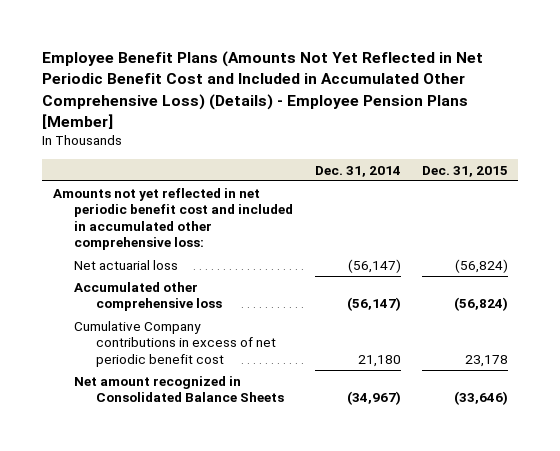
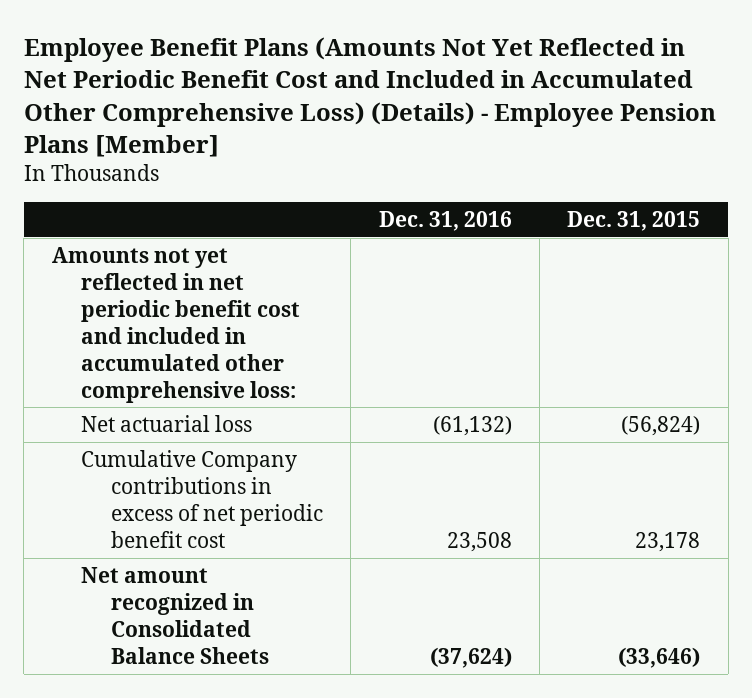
[314,165,401,177] Dec. 31, 2014 -> none
none -> [378,210,512,231] Dec. 31, 2016
[74,281,223,312] Accumulated other comprehensive loss -> none

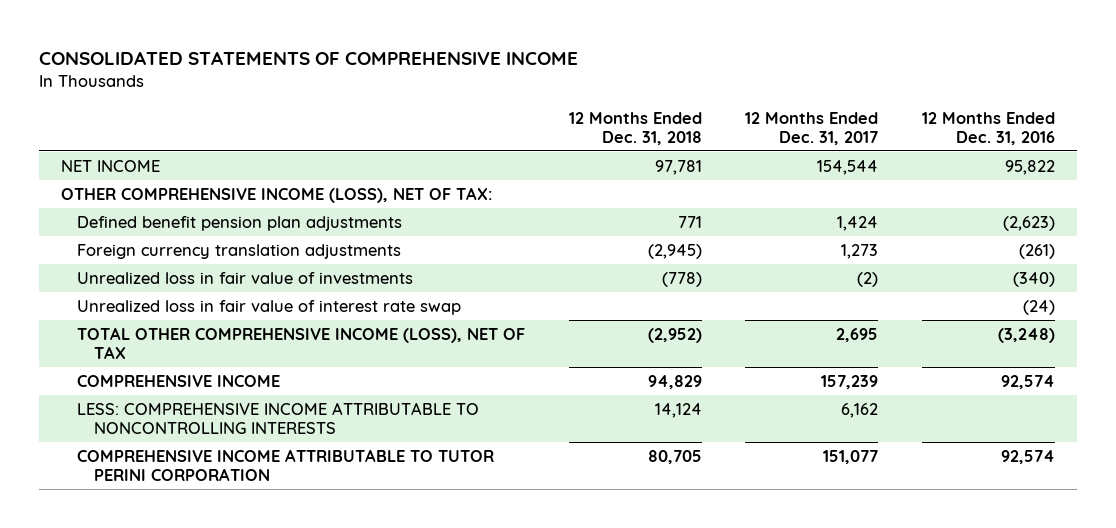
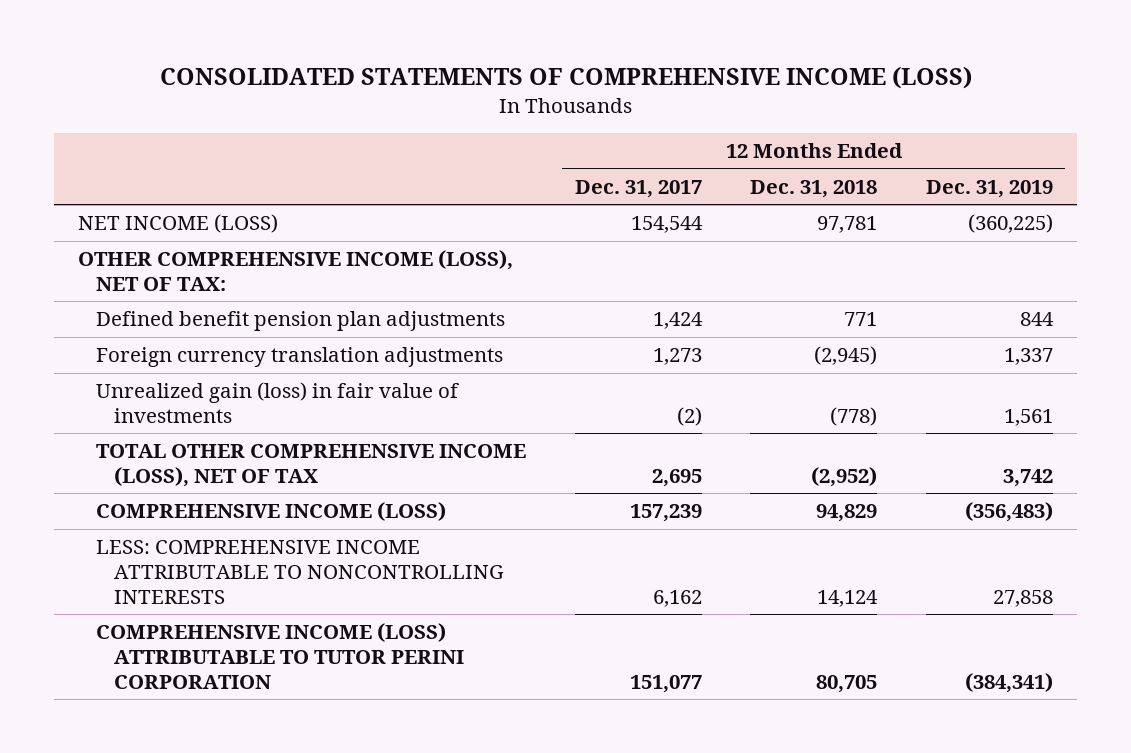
[39,50,579,65] CONSOLIDATED STATEMENTS OF COMPREHENSIVE INCOME -> [159,66,972,90] CONSOLIDATED STATEMENTS OF COMPREHENSIVE INCOME (LOSS)
[922,111,1056,145] 12 Months Ended Dec. 31, 2016 -> none
none -> [925,179,1053,198] Dec. 31, 2019
[61,159,161,172] NET INCOME -> [78,214,279,234] NET INCOME (LOSS)
[77,299,462,315] Unrealized loss in fair value of interest rate swap -> none
[77,271,414,284] Unrealized loss in fair value of investments -> [95,382,459,423] Unrealized gain (loss) in fair value of investments
[77,374,281,387] COMPREHENSIVE INCOME -> [95,502,446,522] COMPREHENSIVE INCOME (LOSS)
[77,448,495,482] COMPREHENSIVE INCOME ATTRIBUTABLE TO TUTOR PERINI CORPORATION -> [95,623,464,689] COMPREHENSIVE INCOME (LOSS) ATTRIBUTABLE TO TUTOR PERINI CORPORATION

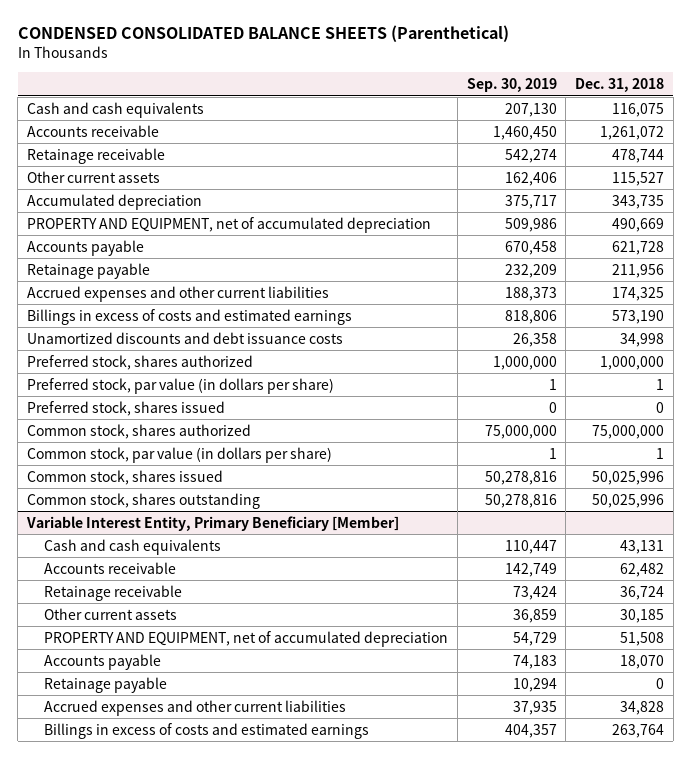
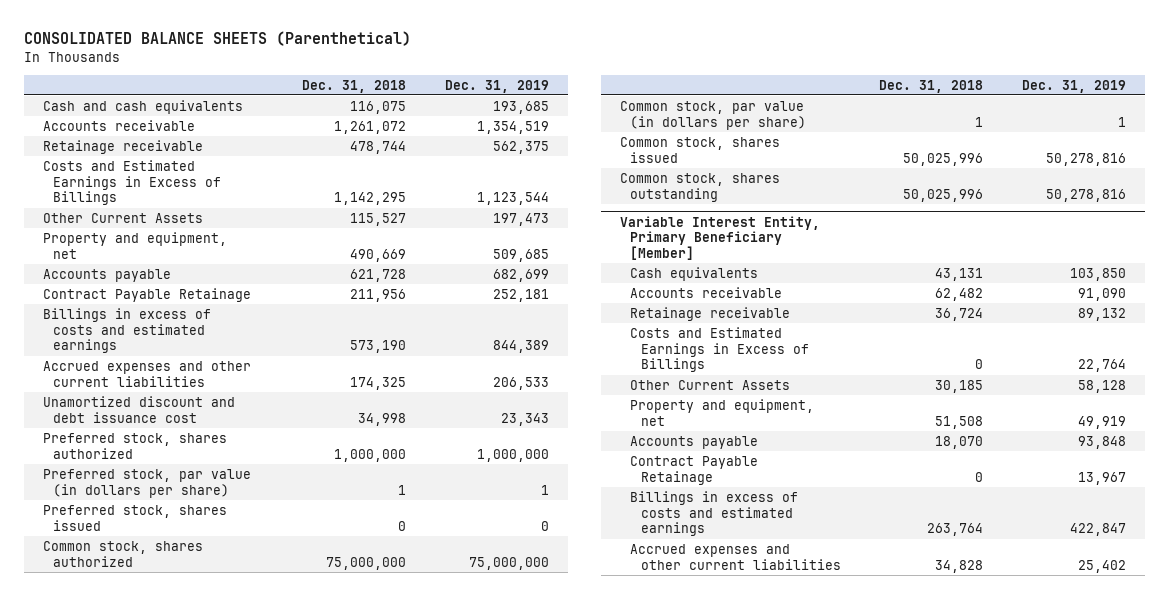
[17,25,509,43] CONDENSED CONSOLIDATED BALANCE SHEETS (Parenthetical) -> [23,31,411,47] CONSOLIDATED BALANCE SHEETS (Parenthetical)
[466,78,557,93] Sep. 30, 2019 -> none
none -> [445,79,550,93] Dec. 31, 2019
[26,193,202,210] Accumulated depreciation -> none
none -> [43,159,222,206] Costs and Estimated Earnings in Excess of Billings
[26,170,160,183] Other current assets -> [43,212,204,223] Other Current Assets
[26,216,431,233] PROPERTY AND EQUIPMENT, net of accumulated depreciation -> [43,231,228,259] Property and equipment, net
[26,262,150,279] Retainage payable -> [43,287,252,302] Contract Payable Retainage
[26,285,329,302] Accrued expenses and other current liabilities -> [43,360,252,387] Accrued expenses and other current liabilities
[26,331,343,344] Unamortized discounts and debt issuance costs -> [43,395,236,423] Unamortized discount and debt issuance cost
[44,538,222,555] Cash and cash equivalents -> [630,266,759,281] Cash equivalents
none -> [630,326,809,373] Costs and Estimated Earnings in Excess of Billings
[44,607,178,620] Other current assets -> [630,379,791,390] Other Current Assets
[44,630,449,647] PROPERTY AND EQUIPMENT, net of accumulated depreciation -> [630,398,815,426] Property and equipment, net
[44,676,168,693] Retainage payable -> [630,455,759,485] Contract Payable Retainage
[44,699,347,716] Accrued expenses and other current liabilities -> [630,543,841,570] Accrued expenses and other current liabilities

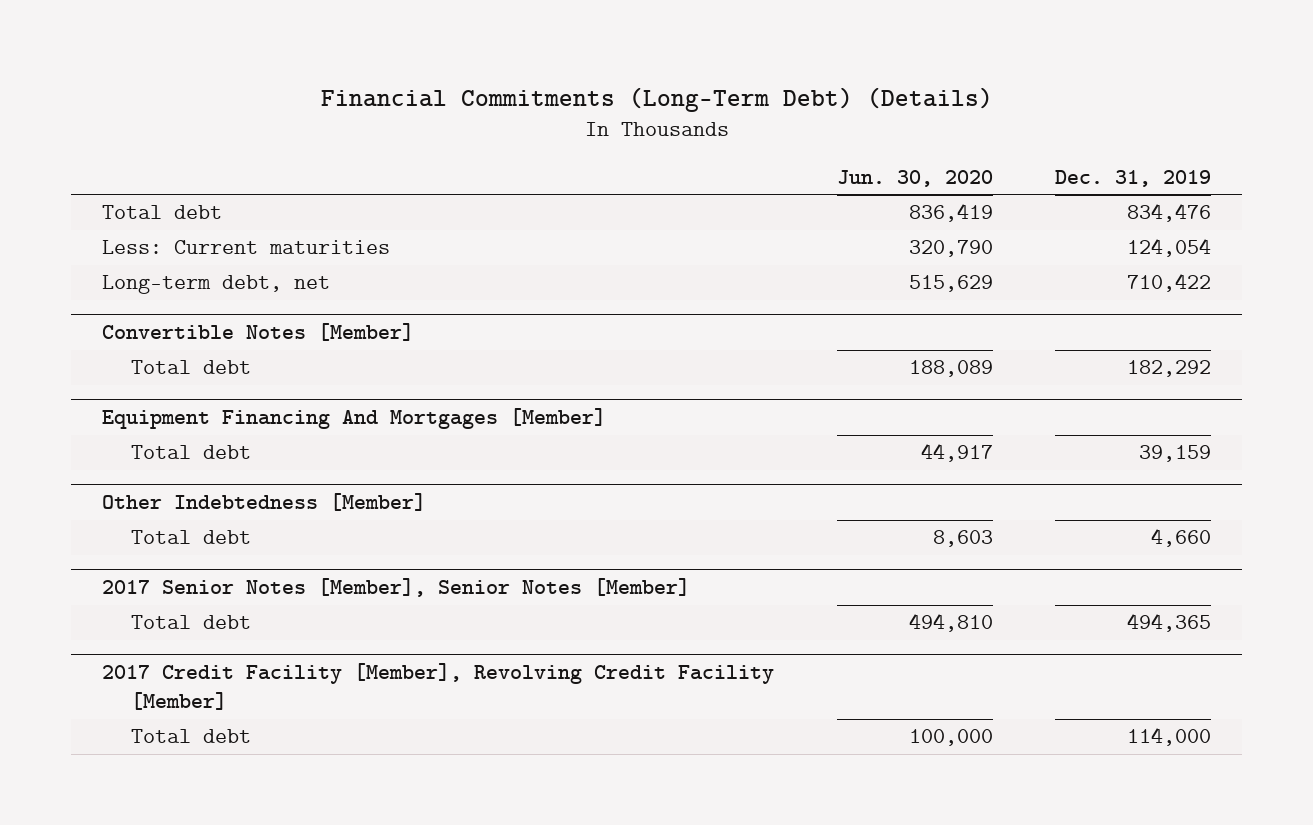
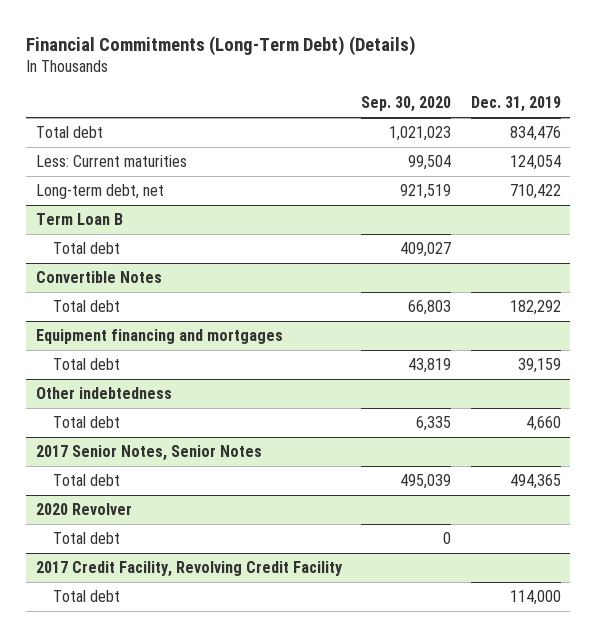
[836,169,993,187] Jun. 30, 2020 -> none
none -> [361,96,452,113] Sep. 30, 2020
none -> [35,213,123,226] Term Loan B
none -> [52,242,120,255] Total debt
[102,323,415,342] Convertible Notes [Member] -> [35,271,162,284] Convertible Notes
[102,408,607,430] Equipment Financing And Mortgages [Member] -> [35,329,283,345] Equipment financing and mortgages
[102,493,427,512] Other Indebtedness [Member] -> [35,387,172,400] Other indebtedness
[102,578,691,598] 2017 Senior Notes [Member], Senior Notes [Member] -> [35,445,262,462] 2017 Senior Notes, Senior Notes
none -> [35,503,132,516] 2020 Revolver
none -> [52,532,120,545] Total debt
[102,663,775,711] 2017 Credit Facility [Member], Revolving Credit Facility [Member] -> [35,561,343,578] 2017 Credit Facility, Revolving Credit Facility

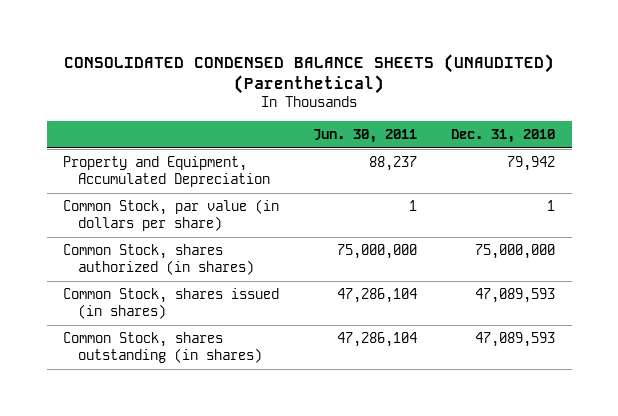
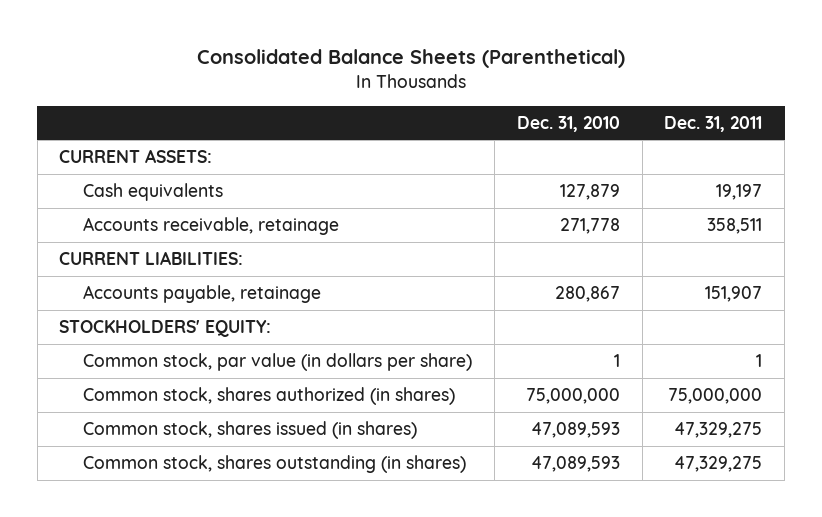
[64,53,555,94] CONSOLIDATED CONDENSED BALANCE SHEETS (UNAUDITED) (Parenthetical) -> [196,49,625,69] Consolidated Balance Sheets (Parenthetical)
[313,129,418,144] Jun. 30, 2011 -> none
none -> [664,115,763,132] Dec. 31, 2011
[63,156,270,188] Property and Equipment, Accumulated Depreciation -> none
none -> [59,149,213,164] CURRENT ASSETS:
none -> [83,183,224,202] Cash equivalents
none -> [83,217,340,236] Accounts receivable, retainage
none -> [59,251,244,266] CURRENT LIABILITIES:
none -> [83,285,322,304] Accounts payable, retainage
none -> [59,320,272,338] STOCKHOLDERS' EQUITY:
[63,199,280,232] Common Stock, par value (in dollars per share) -> [83,353,473,372] Common stock, par value (in dollars per share)
[63,244,254,276] Common Stock, shares authorized (in shares) -> [83,387,456,406] Common stock, shares authorized (in shares)
[63,288,280,320] Common Stock, shares issued (in shares) -> [83,421,418,440] Common stock, shares issued (in shares)
[63,332,262,364] Common Stock, shares outstanding (in shares) -> [83,455,467,474] Common stock, shares outstanding (in shares)

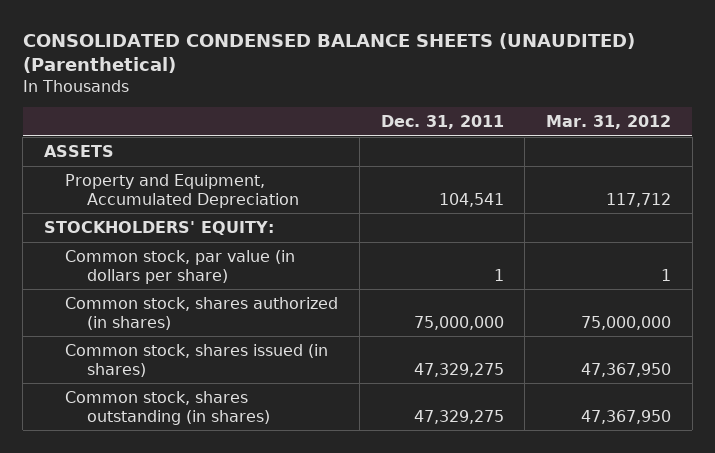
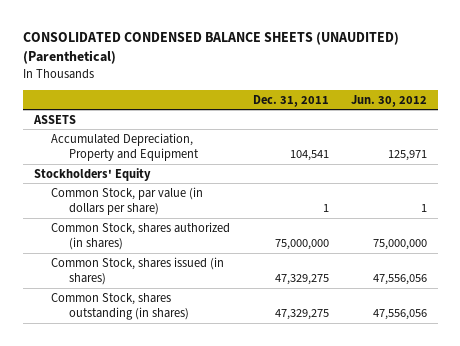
[545,115,671,130] Mar. 31, 2012 -> none
none -> [350,94,427,107] Jun. 30, 2012
[65,173,299,208] Property and Equipment, Accumulated Depreciation -> [51,132,200,162] Accumulated Depreciation, Property and Equipment
[43,220,274,235] STOCKHOLDERS' EQUITY: -> [33,167,151,181] Stockholders' Equity
[65,249,296,284] Common stock, par value (in dollars per share) -> [51,186,204,216] Common Stock, par value (in dollars per share)
[65,296,339,330] Common stock, shares authorized (in shares) -> [51,221,231,251] Common Stock, shares authorized (in shares)
[65,343,329,377] Common stock, shares issued (in shares) -> [51,256,225,286] Common Stock, shares issued (in shares)
[65,390,270,425] Common stock, shares outstanding (in shares) -> [51,292,190,321] Common Stock, shares outstanding (in shares)

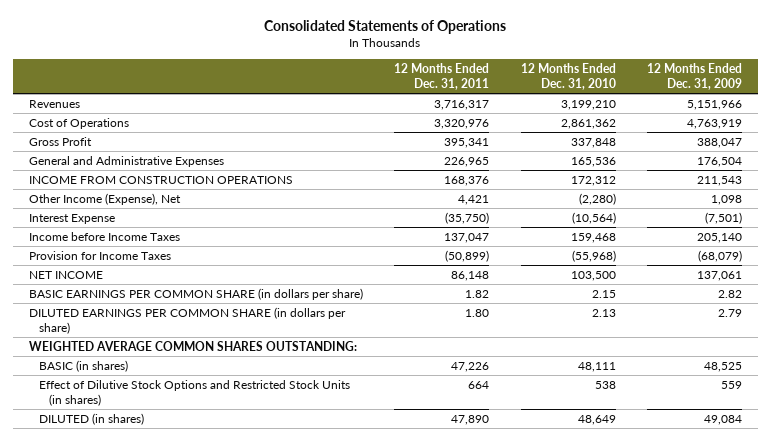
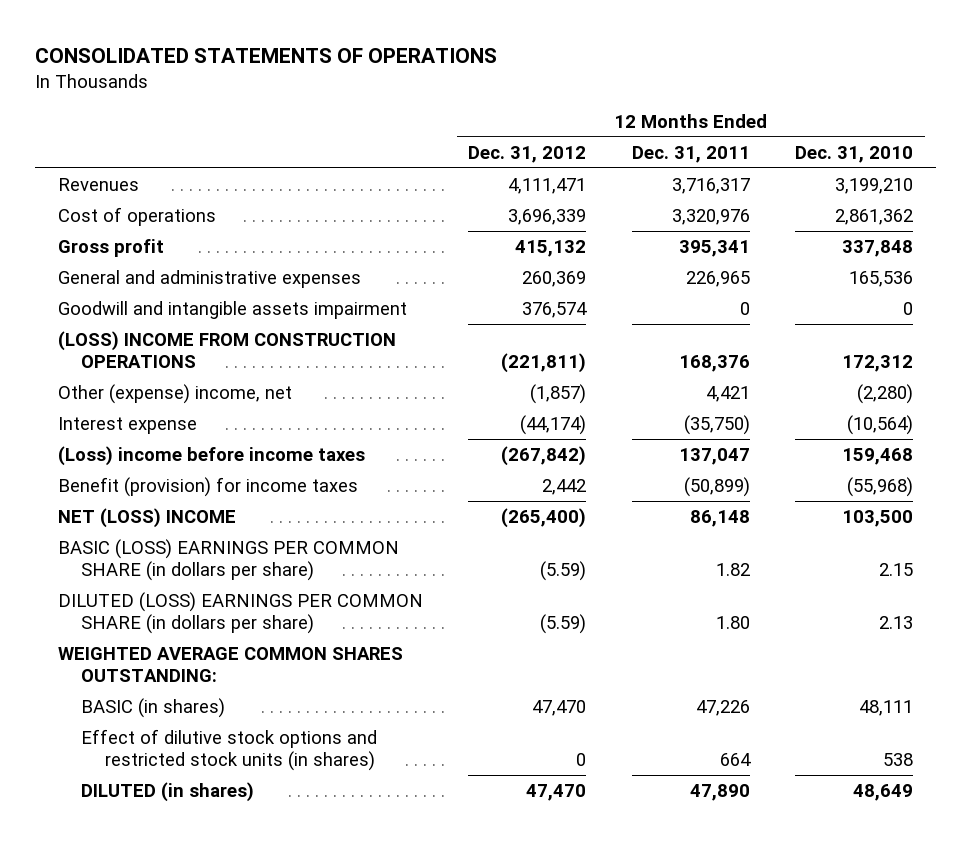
[264,20,507,35] Consolidated Statements of Operations -> [34,48,497,64] CONSOLIDATED STATEMENTS OF OPERATIONS
[647,62,743,91] 12 Months Ended Dec. 31, 2009 -> none
none -> [468,145,587,163] Dec. 31, 2012
[28,117,129,129] Cost of Operations -> [57,206,216,226] Cost of operations
[28,136,92,146] Gross Profit -> [57,238,164,257] Gross profit
[28,155,224,167] General and Administrative Expenses -> [57,269,361,288] General and administrative expenses
none -> [57,300,407,319] Goodwill and intangible assets impairment
[28,175,293,184] INCOME FROM CONSTRUCTION OPERATIONS -> [57,330,396,368] (LOSS) INCOME FROM CONSTRUCTION OPERATIONS
[28,192,181,205] Other Income (Expense), Net -> [57,383,292,404] Other (expense) income, net
[28,213,115,224] Interest Expense -> [57,416,197,434] Interest expense
[28,231,180,241] Income before Income Taxes -> [57,445,365,466] (Loss) income before income taxes
[28,250,171,260] Provision for Income Taxes -> [57,476,358,497] Benefit (provision) for income taxes
[28,270,103,279] NET INCOME -> [57,507,236,528] NET (LOSS) INCOME
[28,287,363,300] BASIC EARNINGS PER COMMON SHARE (in dollars per share) -> [57,538,399,581] BASIC (LOSS) EARNINGS PER COMMON SHARE (in dollars per share)
[28,306,346,334] DILUTED EARNINGS PER COMMON SHARE (in dollars per share) -> [57,591,423,634] DILUTED (LOSS) EARNINGS PER COMMON SHARE (in dollars per share)
[38,379,350,406] Effect of Dilutive Stock Options and Restricted Stock Units (in shares) -> [81,728,378,771] Effect of dilutive stock options and restricted stock units (in shares)

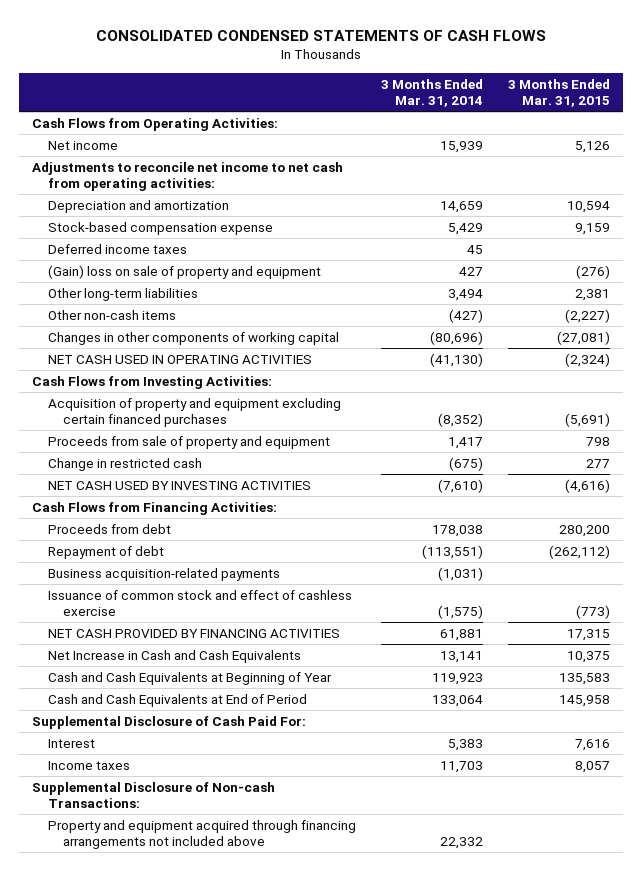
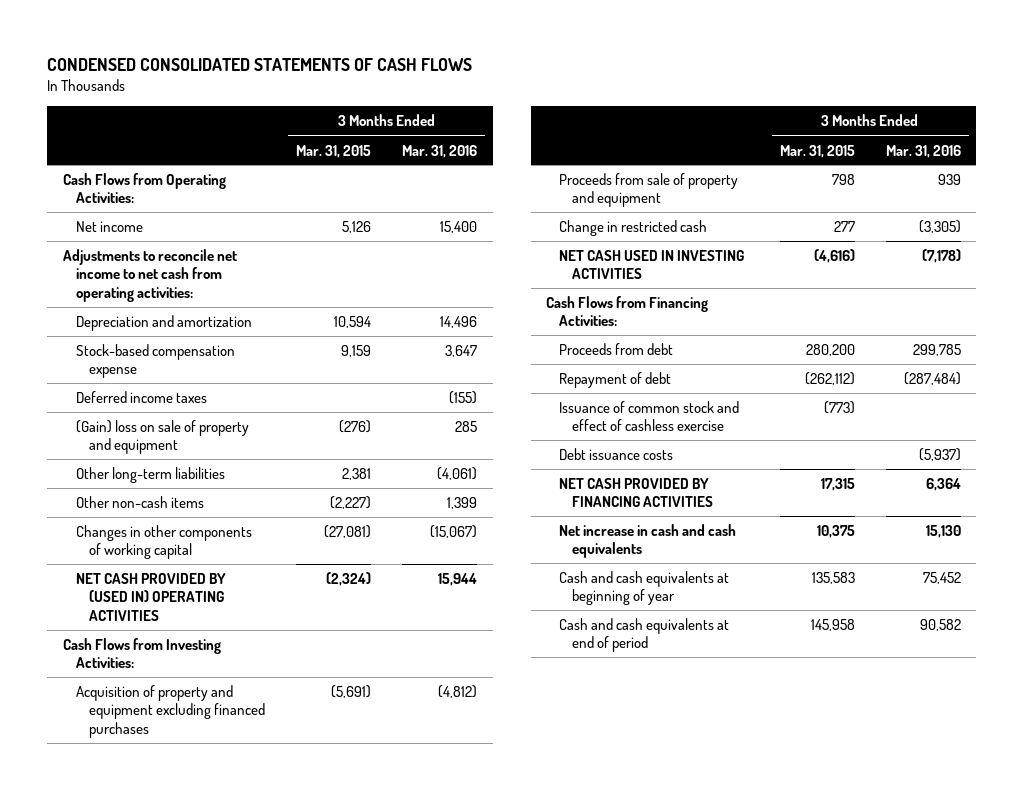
[96,29,547,41] CONSOLIDATED CONDENSED STATEMENTS OF CASH FLOWS -> [47,57,473,71] CONDENSED CONSOLIDATED STATEMENTS OF CASH FLOWS
[381,78,484,107] 3 Months Ended Mar. 31, 2014 -> none
none -> [402,144,478,158] Mar. 31, 2016
[47,355,312,365] NET CASH USED IN OPERATING ACTIVITIES -> [75,573,226,621] NET CASH PROVIDED BY (USED IN) OPERATING ACTIVITIES
[47,398,341,428] Acquisition of property and equipment excluding certain financed purchases -> [75,685,265,738] Acquisition of property and equipment excluding financed purchases
[47,481,311,491] NET CASH USED BY INVESTING ACTIVITIES -> [559,250,745,280] NET CASH USED IN INVESTING ACTIVITIES
[47,568,280,582] Business acquisition-related payments -> none
none -> [559,448,674,461] Debt issuance costs
[32,716,307,730] Supplemental Disclosure of Cash Paid For: -> none
[47,739,95,749] Interest -> none
[47,761,130,771] Income taxes -> none
[32,782,276,809] Supplemental Disclosure of Non-cash Transactions: -> none
[47,820,356,850] Property and equipment acquired through financing arrangements not included above -> none
[47,650,301,664] Net Increase in Cash and Cash Equivalents -> [559,524,737,559] Net increase in cash and cash equivalents
[47,672,332,686] Cash and Cash Equivalents at Beginning of Year -> [559,571,730,606] Cash and cash equivalents at beginning of year
[47,694,307,708] Cash and Cash Equivalents at End of Period -> [559,618,730,653] Cash and cash equivalents at end of period

